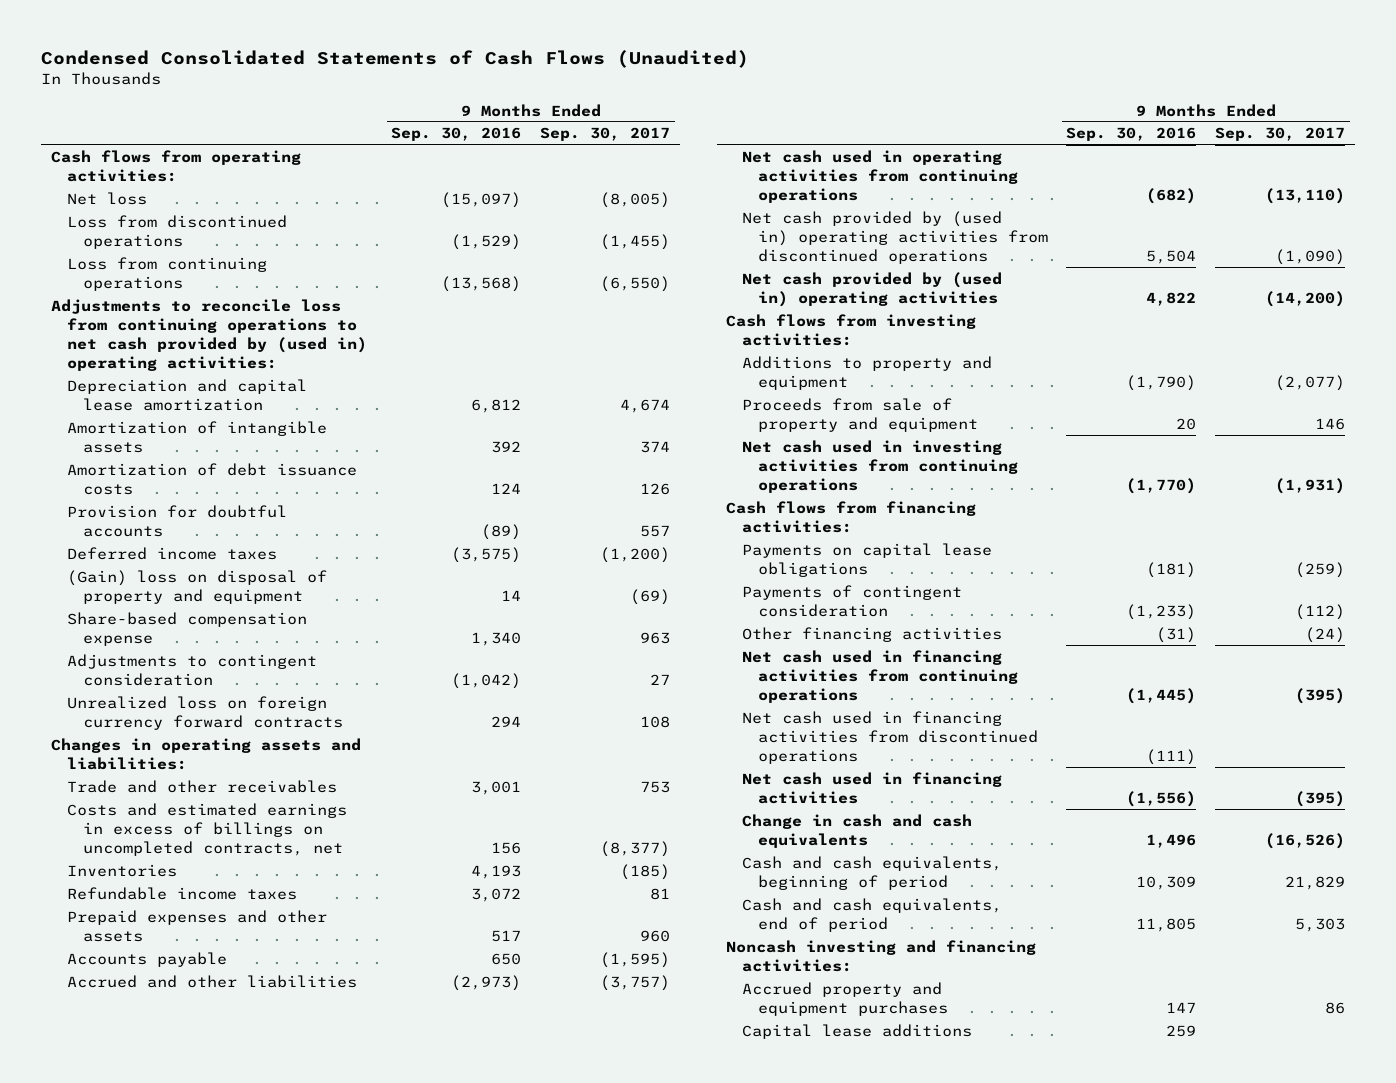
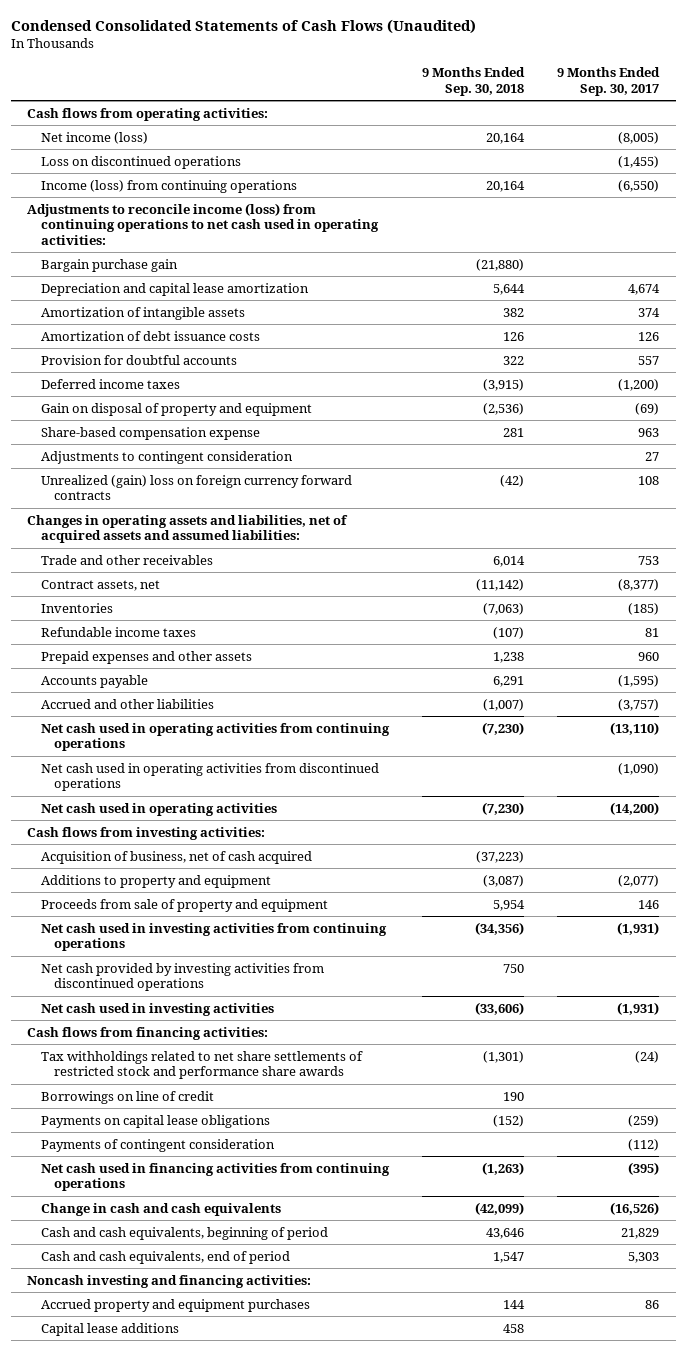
[391,127,522,142] Sep. 30, 2016 -> none
none -> [421,67,525,96] 9 Months Ended Sep. 30, 2018
[66,191,147,205] Net loss -> [40,131,148,144] Net income (loss)
[66,214,287,249] Loss from discontinued operations -> [40,155,241,169] Loss on discontinued operations
[66,256,267,291] Loss from continuing operations -> [40,179,297,193] Income (loss) from continuing operations
[50,298,367,371] Adjustments to reconcile loss from continuing operations to net cash provided by (used in) operating activities: -> [27,202,379,245] Adjustments to reconcile income (loss) from continuing operations to net cash used in operating activities:
none -> [40,258,178,272] Bargain purchase gain
[66,569,327,604] (Gain) loss on disposal of property and equipment -> [40,402,312,416] Gain on disposal of property and equipment
[66,695,343,730] Unrealized loss on foreign currency forward contracts -> [40,474,352,501] Unrealized (gain) loss on foreign currency forward contracts
[50,737,361,770] Changes in operating assets and liabilities: -> [27,514,349,544] Changes in operating assets and liabilities, net of acquired assets and assumed liabilities:
[66,802,347,856] Costs and estimated earnings in excess of billings on uncompleted contracts, net -> [40,579,160,591] Contract assets, net
[741,210,1048,264] Net cash provided by (used in) operating activities from discontinued operations -> [40,762,379,792] Net cash used in operating activities from discontinued operations
[741,271,1002,307] Net cash provided by (used in) operating activities -> [40,802,277,816] Net cash used in operating activities
none -> [40,850,312,864] Acquisition of business, net of cash acquired
none -> [40,962,324,992] Net cash provided by investing activities from discontinued operations
none -> [40,1002,274,1016] Net cash used in investing activities
none -> [40,1050,363,1080] Tax withholdings related to net share settlements of restricted stock and performance share awards
none -> [40,1090,214,1104] Borrowings on line of credit
[741,626,1002,642] Other financing activities -> none
[741,710,1038,764] Net cash used in financing activities from discontinued operations -> none
[741,771,1002,804] Net cash used in financing activities -> none

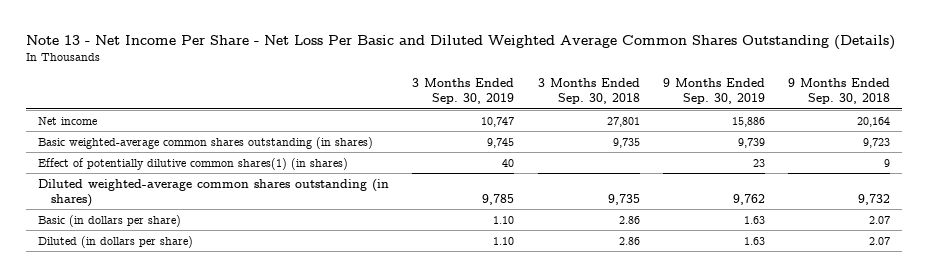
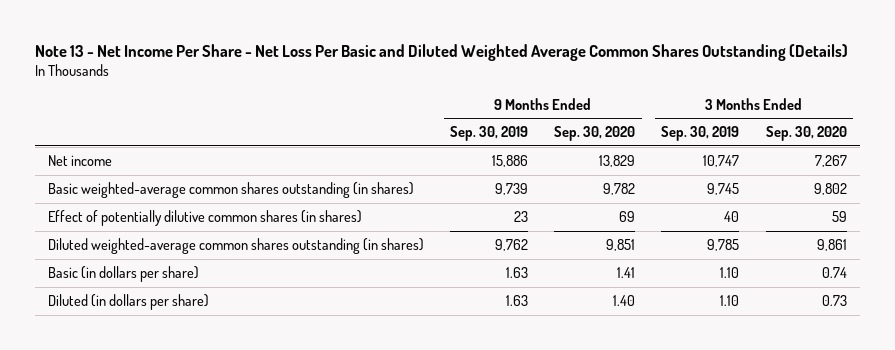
[537,78,640,105] 3 Months Ended Sep. 30, 2018 -> none
[788,78,891,105] 9 Months Ended Sep. 30, 2018 -> none
none -> [554,126,636,142] Sep. 30, 2020
none -> [765,126,847,142] Sep. 30, 2020
[38,157,349,170] Effect of potentially dilutive common shares(1) (in shares) -> [47,210,362,227] Effect of potentially dilutive common shares (in shares)

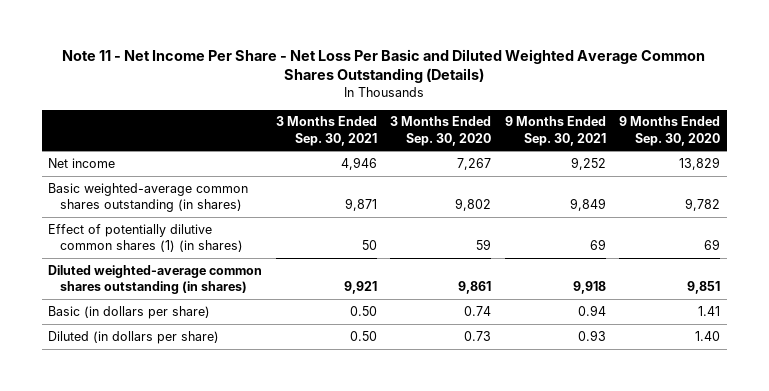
[34,44,848,62] Note 13 - Net Income Per Share - Net Loss Per Basic and Diluted Weighted Average Common Shares Outstanding (Details) -> [62,48,706,84] Note 11 - Net Income Per Share - Net Loss Per Basic and Diluted Weighted Average Common Shares Outstanding (Details)
[450,126,529,142] Sep. 30, 2019 -> none
[661,126,740,142] Sep. 30, 2019 -> none
none -> [275,116,377,146] 3 Months Ended Sep. 30, 2021
none -> [504,116,606,146] 9 Months Ended Sep. 30, 2021
[47,210,362,227] Effect of potentially dilutive common shares (in shares) -> [48,223,243,252] Effect of potentially dilutive common shares (1) (in shares)

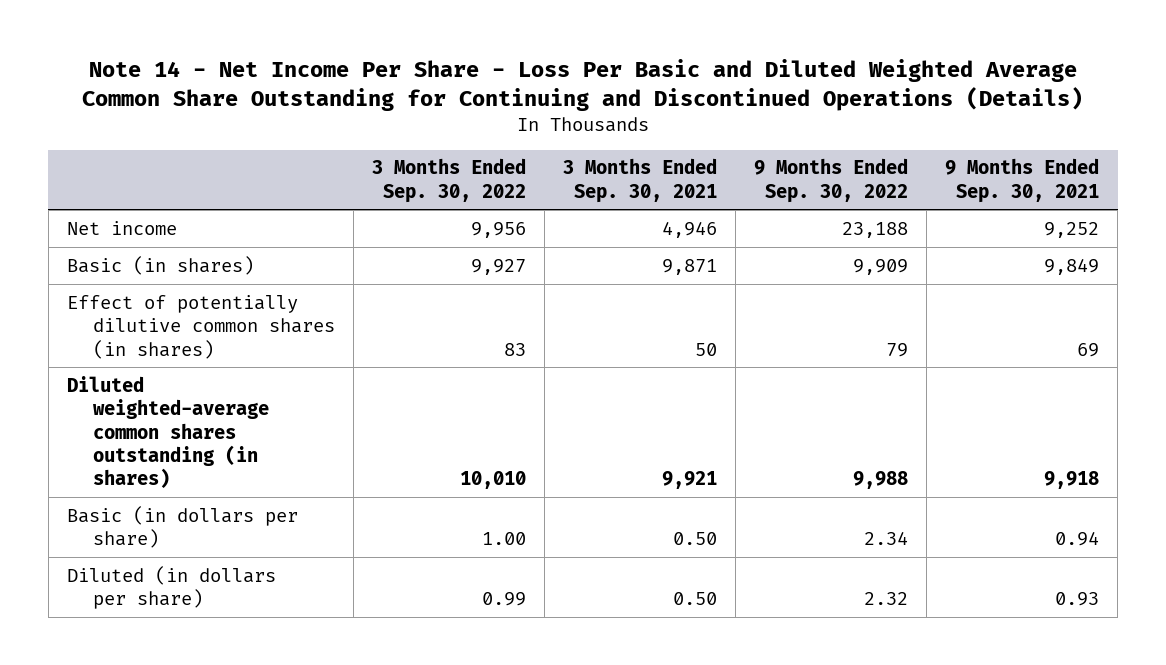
[62,48,706,84] Note 11 - Net Income Per Share - Net Loss Per Basic and Diluted Weighted Average Common Shares Outstanding (Details) -> [81,58,1083,111] Note 14 - Net Income Per Share - Loss Per Basic and Diluted Weighted Average Common Share Outstanding for Continuing and Discontinued Operations (Details)
[390,116,492,146] 3 Months Ended Sep. 30, 2020 -> none
[619,116,721,146] 9 Months Ended Sep. 30, 2020 -> none
none -> [372,158,527,203] 3 Months Ended Sep. 30, 2022
none -> [754,158,909,203] 9 Months Ended Sep. 30, 2022
[48,182,249,212] Basic weighted-average common shares outstanding (in shares) -> [66,255,254,275] Basic (in shares)
[48,223,243,252] Effect of potentially dilutive common shares (1) (in shares) -> [66,294,335,359] Effect of potentially dilutive common shares (in shares)

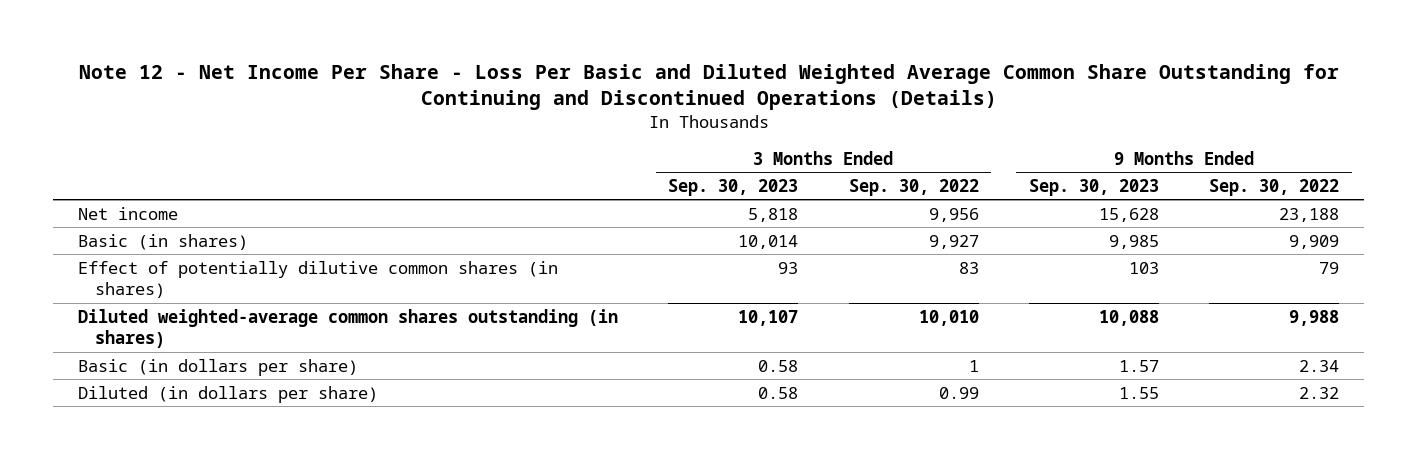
[81,58,1083,111] Note 14 - Net Income Per Share - Loss Per Basic and Diluted Weighted Average Common Share Outstanding for Continuing and Discontinued Operations (Details) -> [78,64,1339,111] Note 12 - Net Income Per Share - Loss Per Basic and Diluted Weighted Average Common Share Outstanding for Continuing and Discontinued Operations (Details)
[563,158,718,203] 3 Months Ended Sep. 30, 2021 -> none
[945,158,1100,203] 9 Months Ended Sep. 30, 2021 -> none
none -> [668,178,799,196] Sep. 30, 2023
none -> [1028,178,1159,196] Sep. 30, 2023
[482,532,527,546] 1.00 -> [968,359,979,372] 1

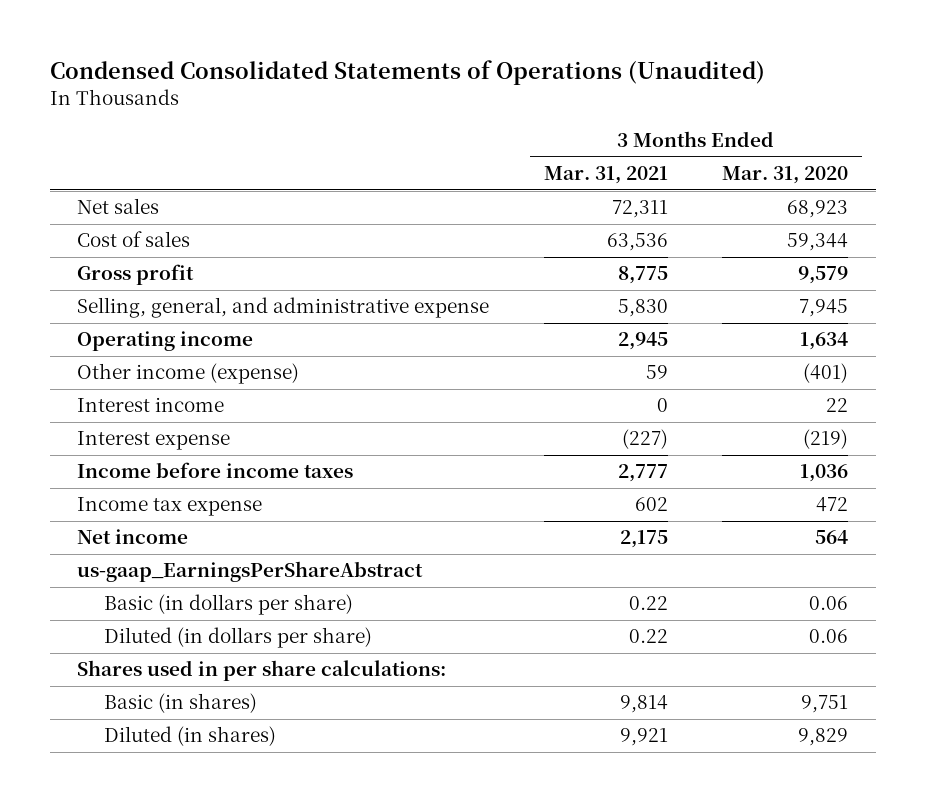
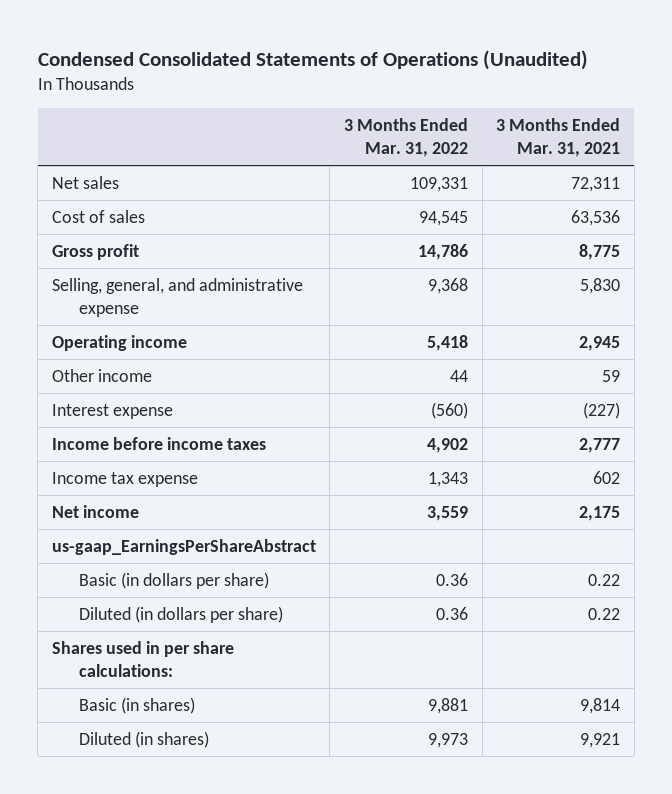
[722,166,849,185] Mar. 31, 2020 -> none
none -> [344,117,469,158] 3 Months Ended Mar. 31, 2022
[77,397,225,413] Interest income -> none
[77,363,300,385] Other income (expense) -> [51,368,152,382] Other income

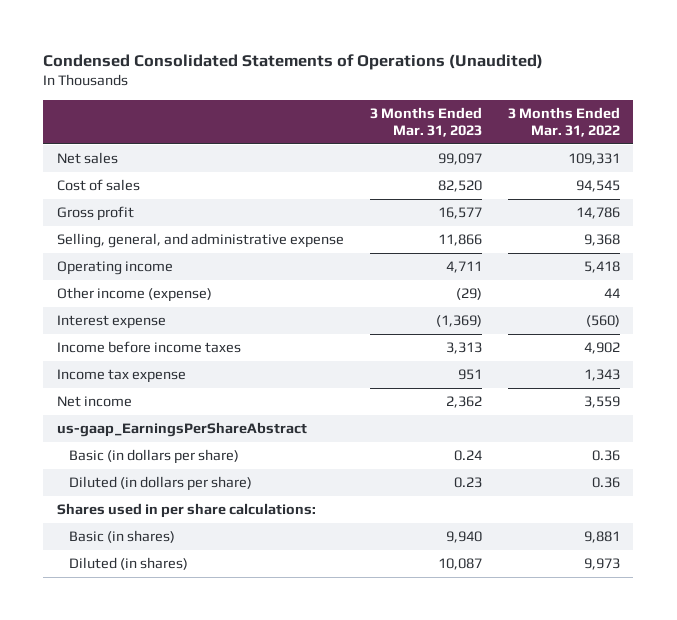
[496,117,621,158] 3 Months Ended Mar. 31, 2021 -> none
none -> [369,106,482,137] 3 Months Ended Mar. 31, 2023
[51,368,152,382] Other income -> [56,287,212,303] Other income (expense)

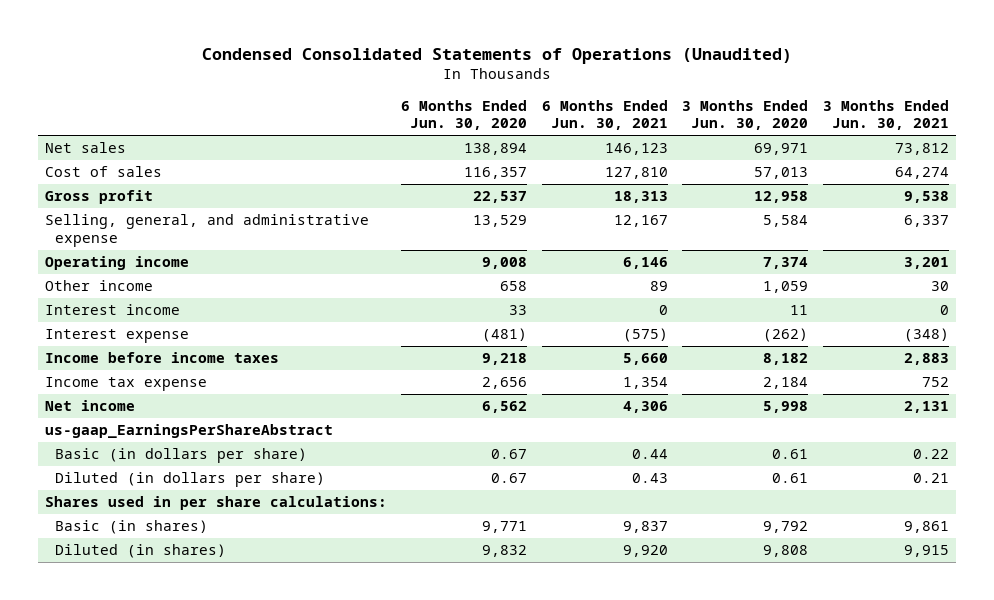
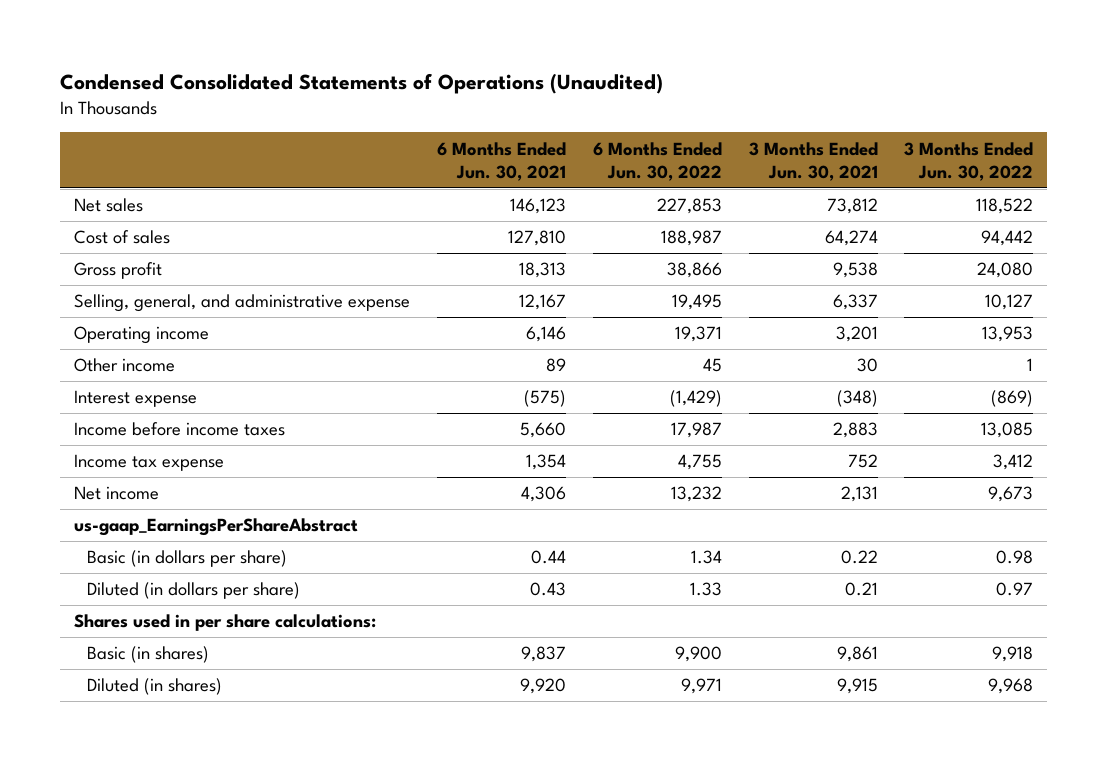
[401,100,528,131] 6 Months Ended Jun. 30, 2020 -> none
[682,100,809,131] 3 Months Ended Jun. 30, 2020 -> none
none -> [592,141,722,181] 6 Months Ended Jun. 30, 2022
none -> [904,141,1034,181] 3 Months Ended Jun. 30, 2022
[44,304,180,316] Interest income -> none

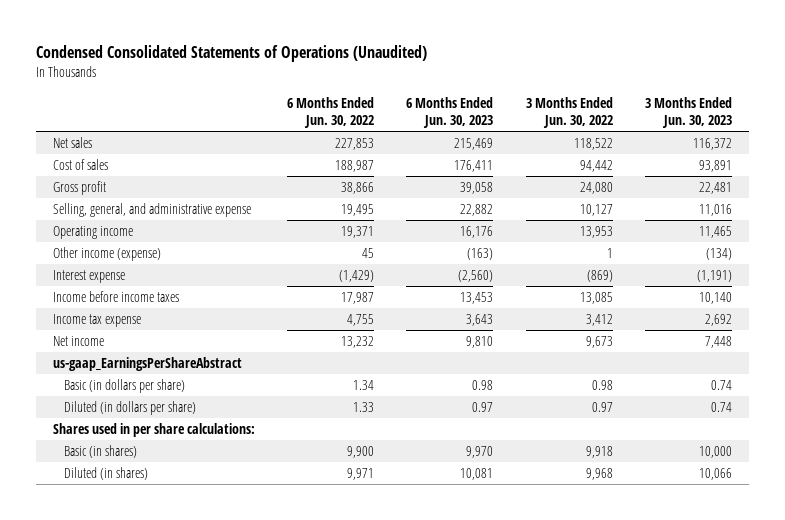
[436,141,566,181] 6 Months Ended Jun. 30, 2021 -> none
[748,141,878,181] 3 Months Ended Jun. 30, 2021 -> none
none -> [406,96,494,128] 6 Months Ended Jun. 30, 2023
none -> [645,96,733,128] 3 Months Ended Jun. 30, 2023
[73,358,175,373] Other income -> [52,247,161,262] Other income (expense)

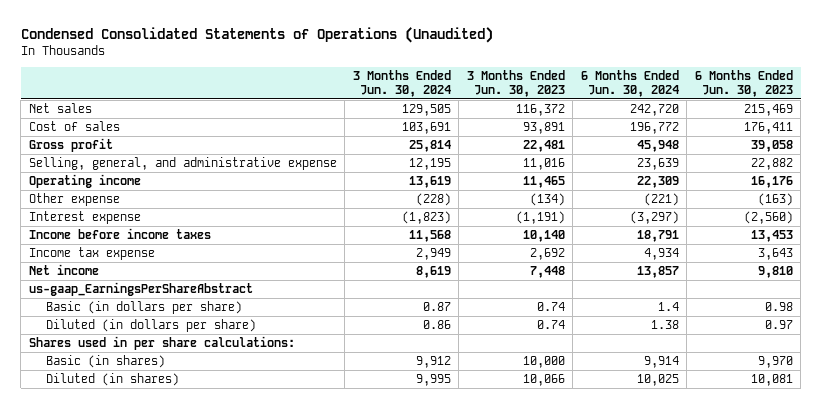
[287,96,375,128] 6 Months Ended Jun. 30, 2022 -> none
[525,96,613,128] 3 Months Ended Jun. 30, 2022 -> none
none -> [352,70,451,97] 3 Months Ended Jun. 30, 2024
none -> [580,70,679,97] 6 Months Ended Jun. 30, 2024
[52,247,161,262] Other income (expense) -> [28,193,120,207] Other expense

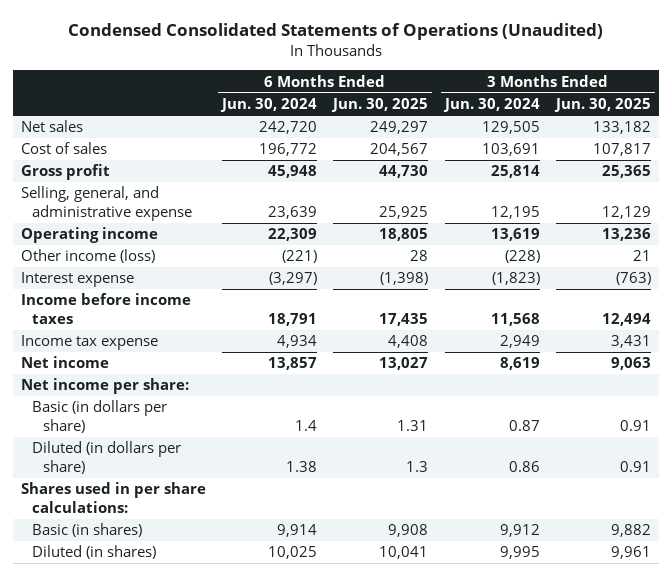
[466,70,565,97] 3 Months Ended Jun. 30, 2023 -> none
[694,70,793,97] 6 Months Ended Jun. 30, 2023 -> none
none -> [331,97,429,112] Jun. 30, 2025
none -> [553,97,651,112] Jun. 30, 2025
[28,193,120,207] Other expense -> [21,249,156,264] Other income (loss)
[28,282,253,297] us-gaap_EarningsPerShareAbstract -> [21,378,190,395] Net income per share:

